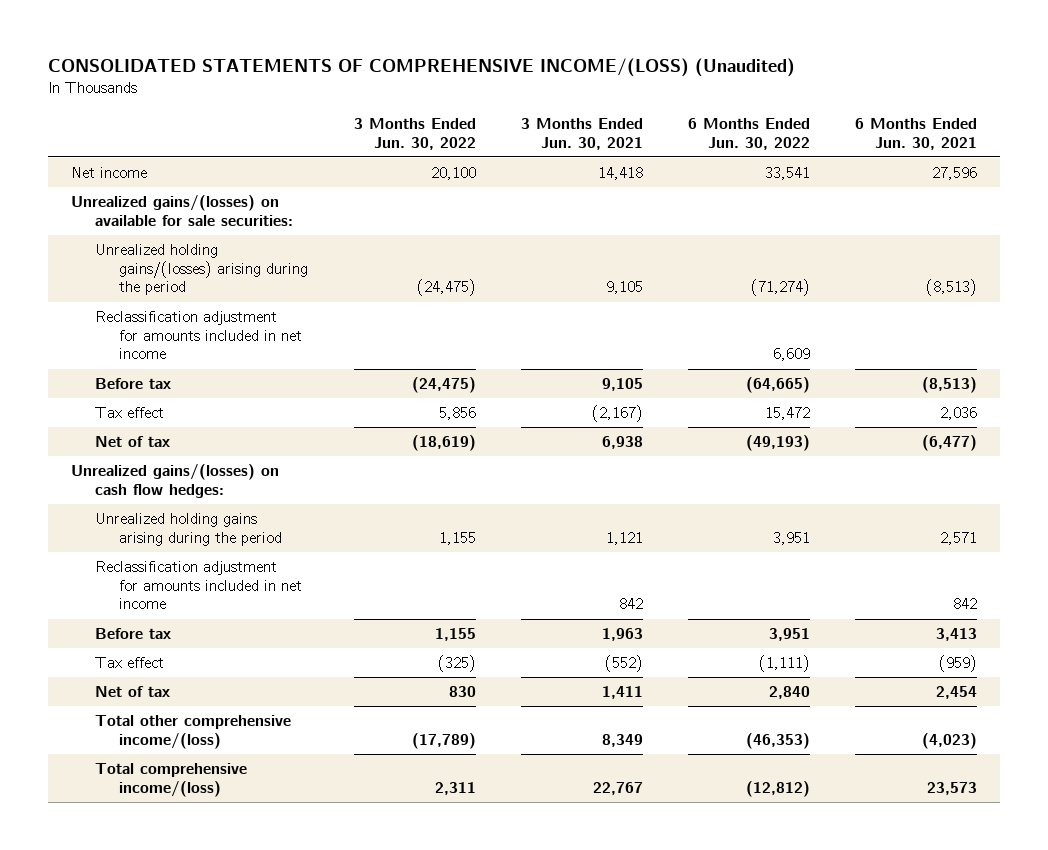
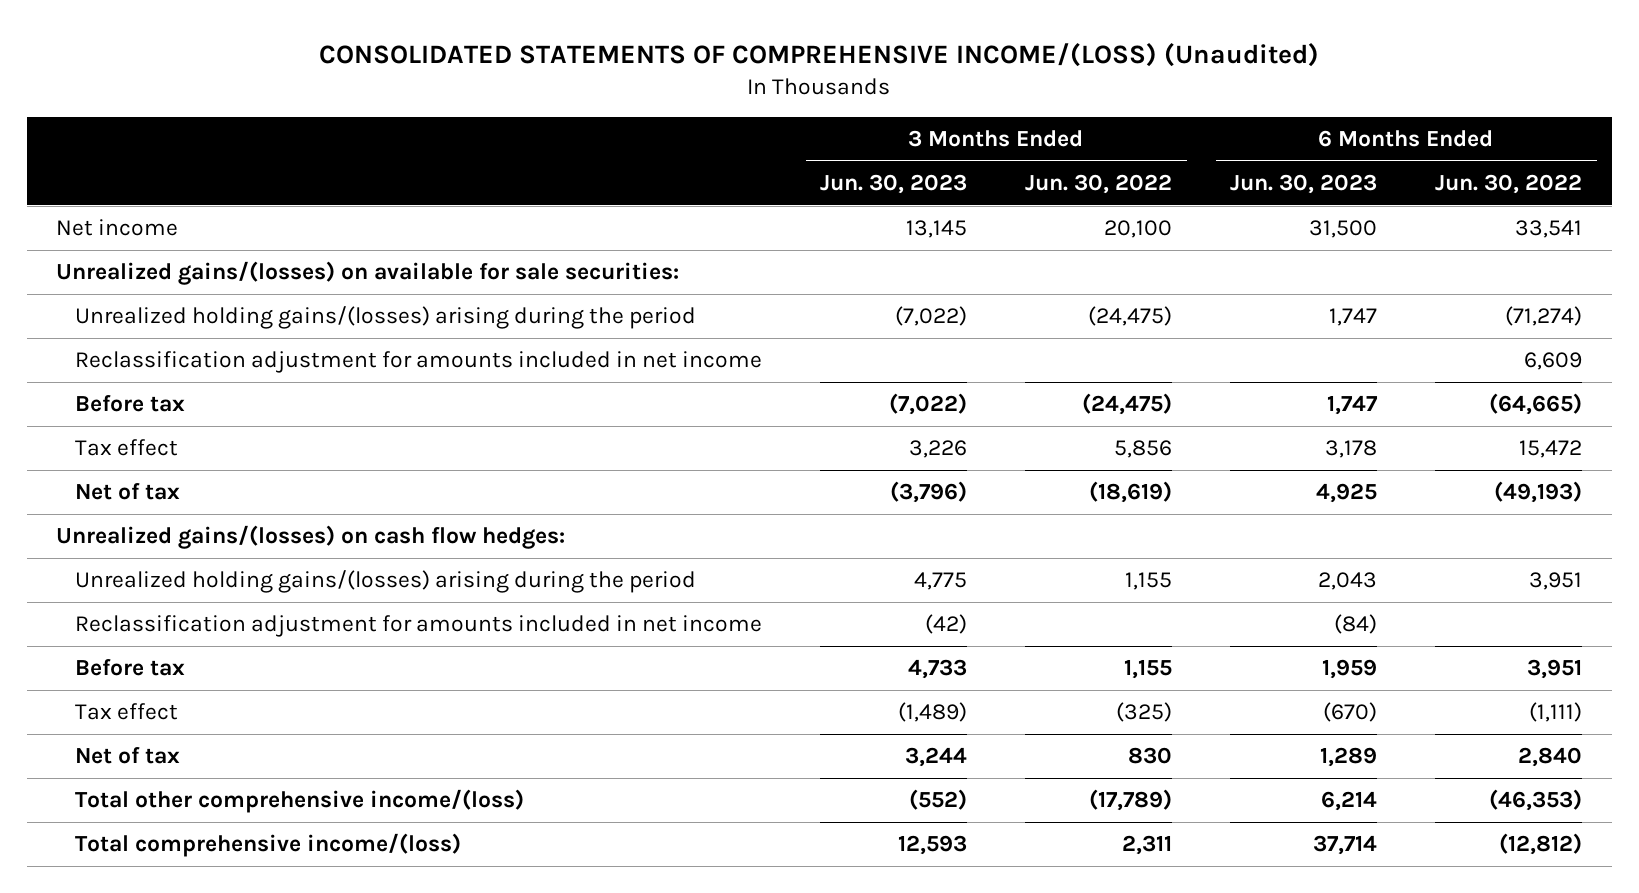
[520,117,643,150] 3 Months Ended Jun. 30, 2021 -> none
[855,117,978,150] 6 Months Ended Jun. 30, 2021 -> none
none -> [820,173,968,194] Jun. 30, 2023
none -> [1230,173,1378,194] Jun. 30, 2023
[94,513,283,546] Unrealized holding gains arising during the period -> [74,570,696,594] Unrealized holding gains/(losses) arising during the period

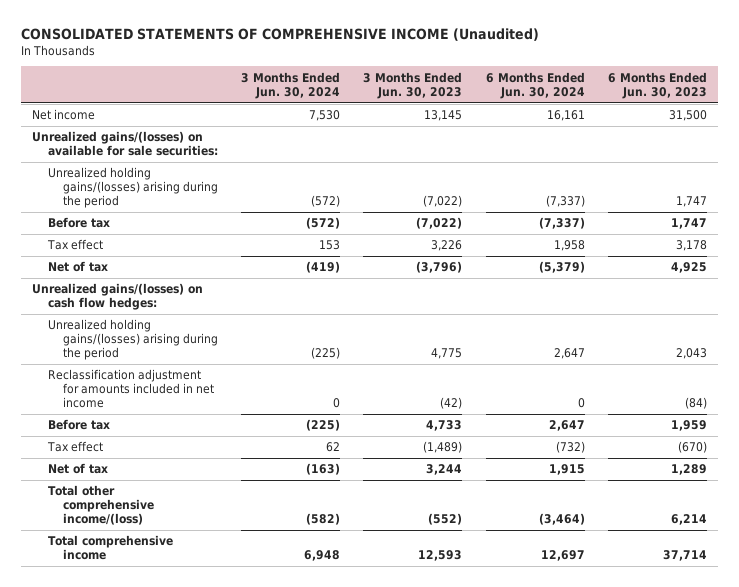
[319,42,1320,67] CONSOLIDATED STATEMENTS OF COMPREHENSIVE INCOME/(LOSS) (Unaudited) -> [20,27,539,41] CONSOLIDATED STATEMENTS OF COMPREHENSIVE INCOME (Unaudited)
[1025,173,1173,194] Jun. 30, 2022 -> none
[1435,173,1583,194] Jun. 30, 2022 -> none
none -> [241,71,341,99] 3 Months Ended Jun. 30, 2024
none -> [485,71,585,99] 6 Months Ended Jun. 30, 2024
[74,351,762,374] Reclassification adjustment for amounts included in net income -> none
[74,833,461,858] Total comprehensive income/(loss) -> [47,535,173,561] Total comprehensive income

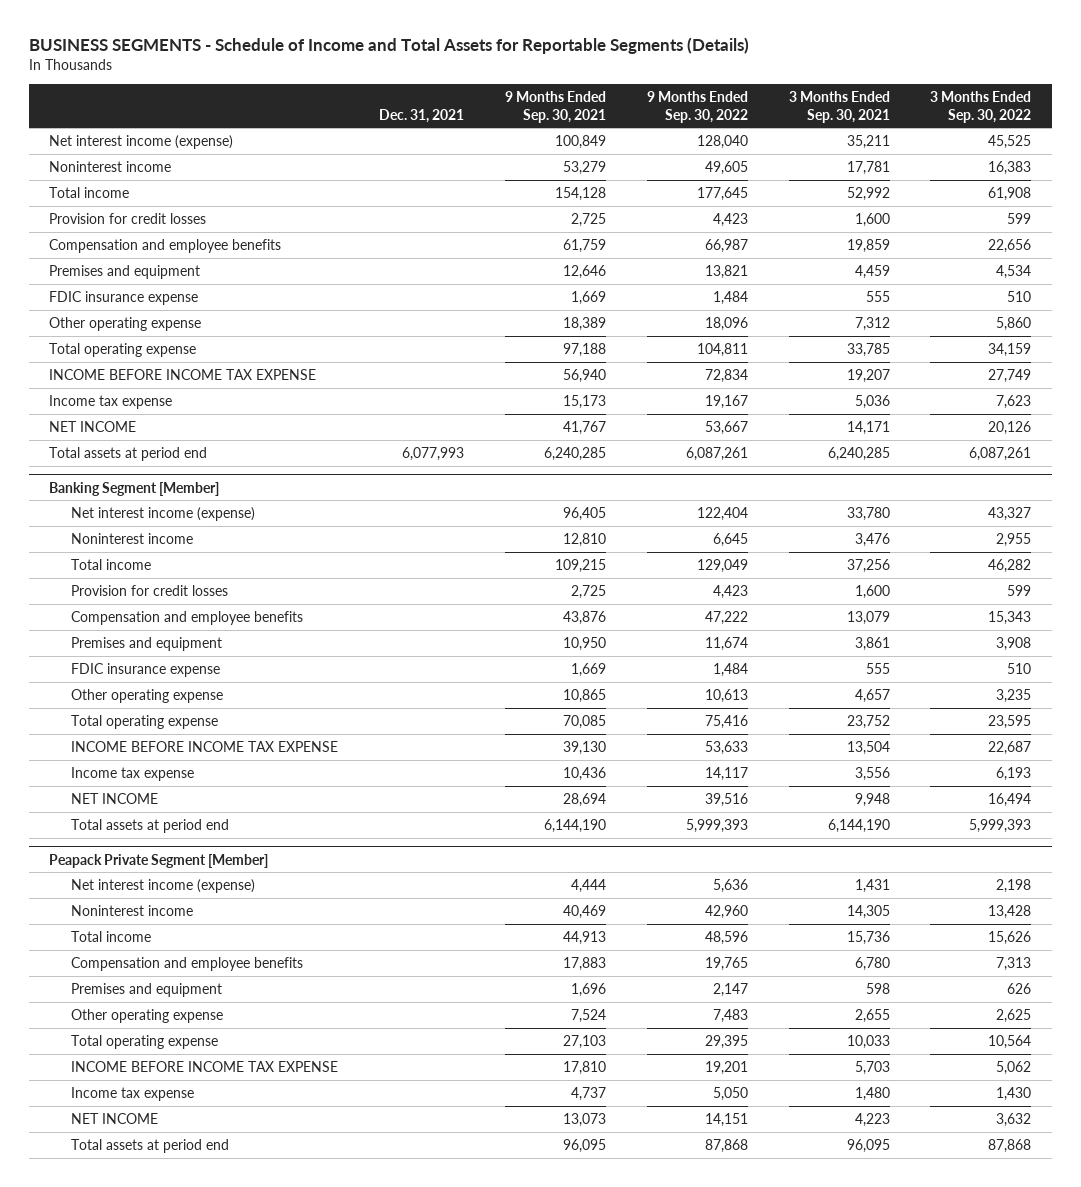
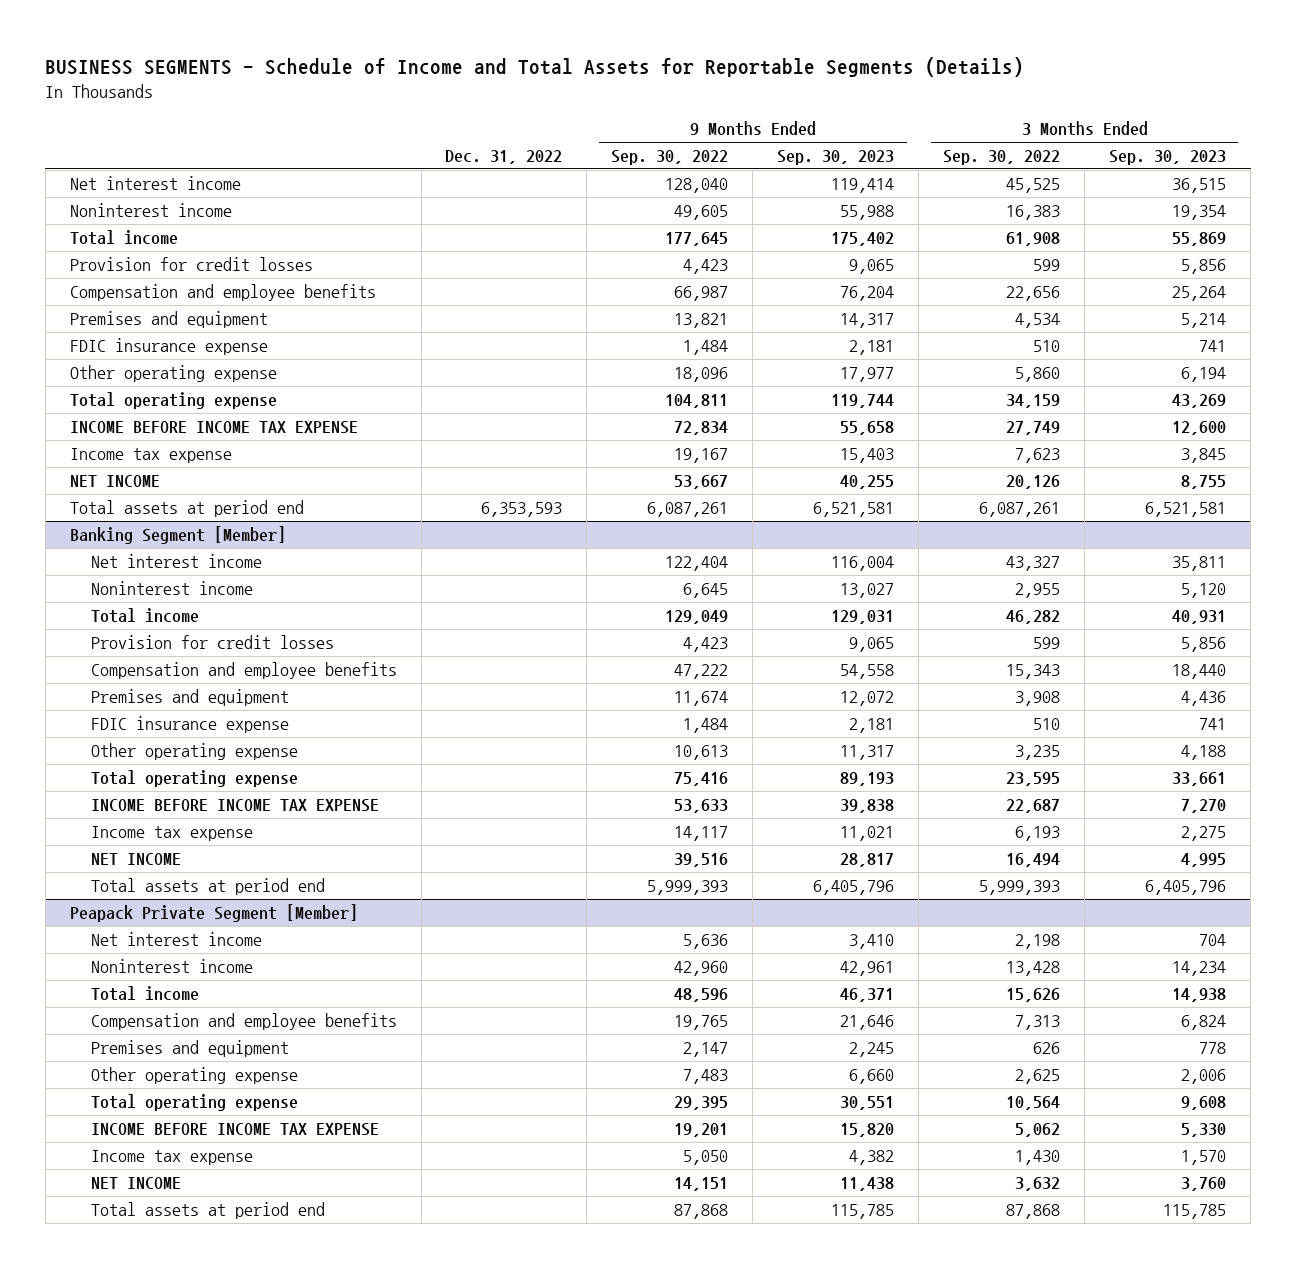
[379,108,465,123] Dec. 31, 2021 -> none
[504,91,606,123] 9 Months Ended Sep. 30, 2021 -> none
[788,91,890,123] 3 Months Ended Sep. 30, 2021 -> none
none -> [445,150,563,165] Dec. 31, 2022
none -> [777,150,895,166] Sep. 30, 2023
none -> [1109,150,1227,166] Sep. 30, 2023
[49,135,234,150] Net interest income (expense) -> [69,176,241,191] Net interest income
[71,507,256,522] Net interest income (expense) -> [90,554,262,569] Net interest income
[71,879,256,894] Net interest income (expense) -> [90,932,262,947] Net interest income

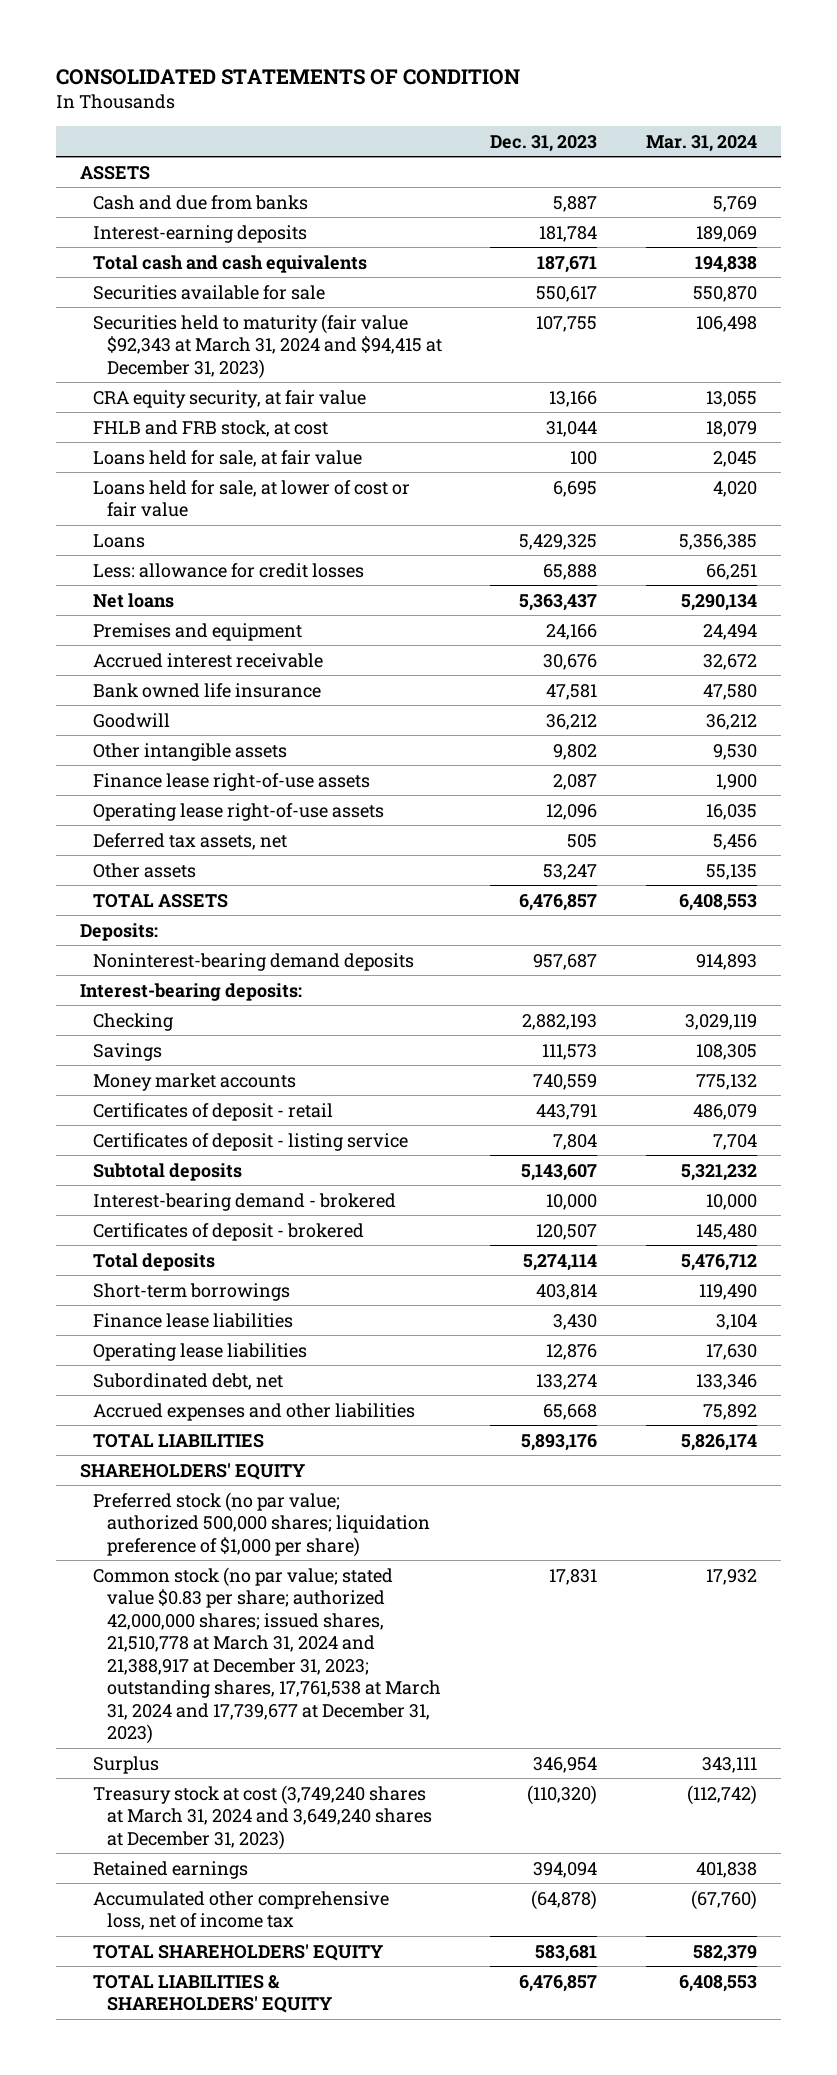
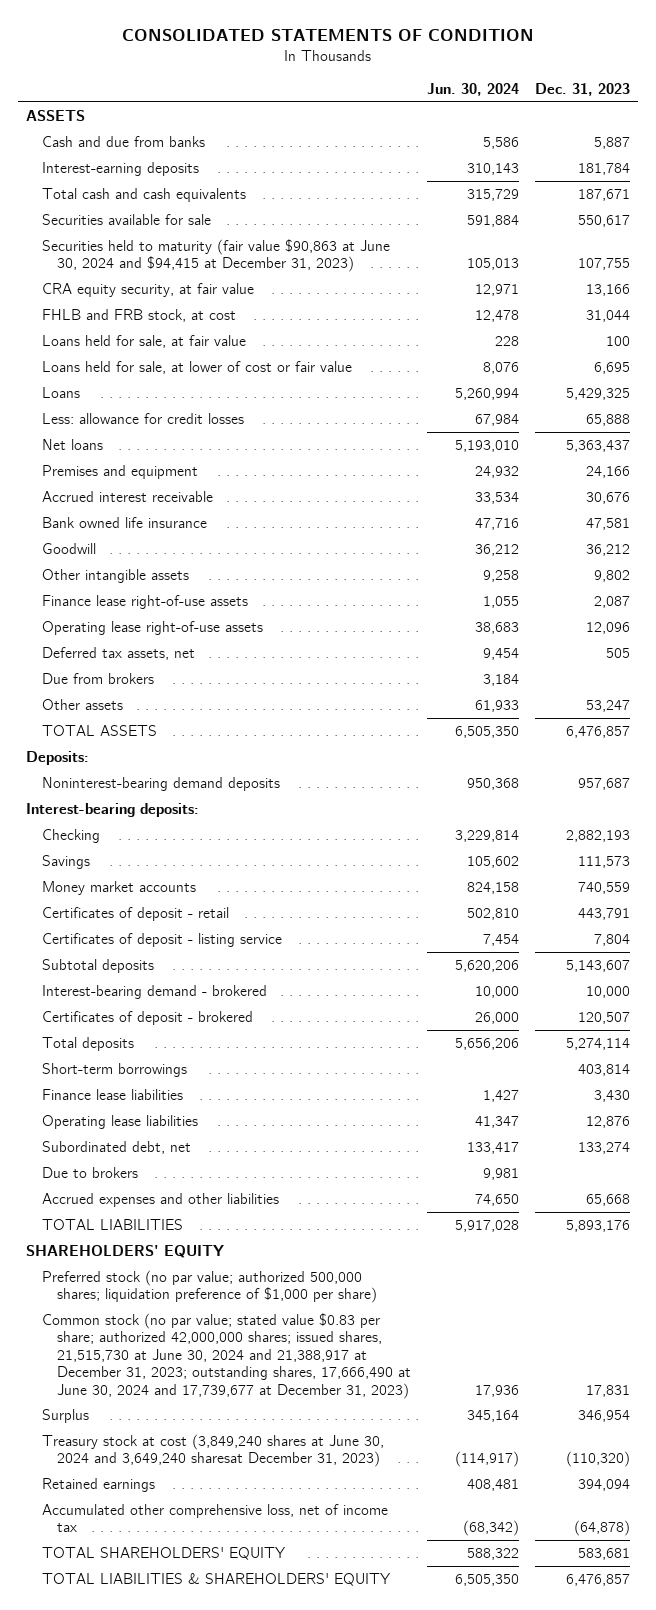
[645,134,757,152] Mar. 31, 2024 -> none
none -> [427,83,520,97] Jun. 30, 2024
[93,313,442,379] Securities held to maturity (fair value $92,343 at March 31, 2024 and $94,415 at December 31, 2023) -> [41,238,390,273] Securities held to maturity (fair value $90,863 at June 30, 2024 and $94,415 at December 31, 2023)
none -> [41,672,154,684] Due from brokers
none -> [41,1166,138,1178] Due to brokers
[93,1566,441,1745] Common stock (no par value; stated value $0.83 per share; authorized 42,000,000 shares; issued shares, 21,510,778 at March 31, 2024 and 21,388,917 at December 31, 2023; outstanding shares, 17,761,538 at March 31, 2024 and 17,739,677 at December 31, 2023) -> [41,1312,412,1399] Common stock (no par value; stated value $0.83 per share; authorized 42,000,000 shares; issued shares, 21,515,730 at June 30, 2024 and 21,388,917 at December 31, 2023; outstanding shares, 17,666,490 at June 30, 2024 and 17,739,677 at December 31, 2023)
[93,1784,432,1850] Treasury stock at cost (3,749,240 shares at March 31, 2024 and 3,649,240 shares at December 31, 2023) -> [41,1433,384,1468] Treasury stock at cost (3,849,240 shares at June 30, 2024 and 3,649,240 sharesat December 31, 2023)

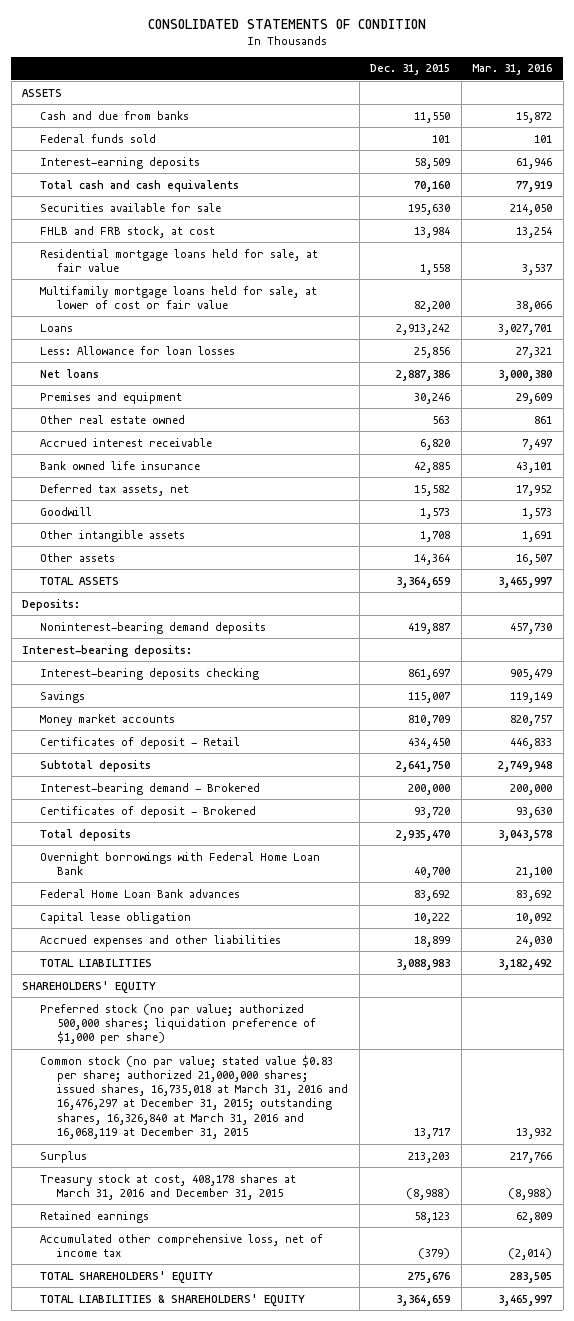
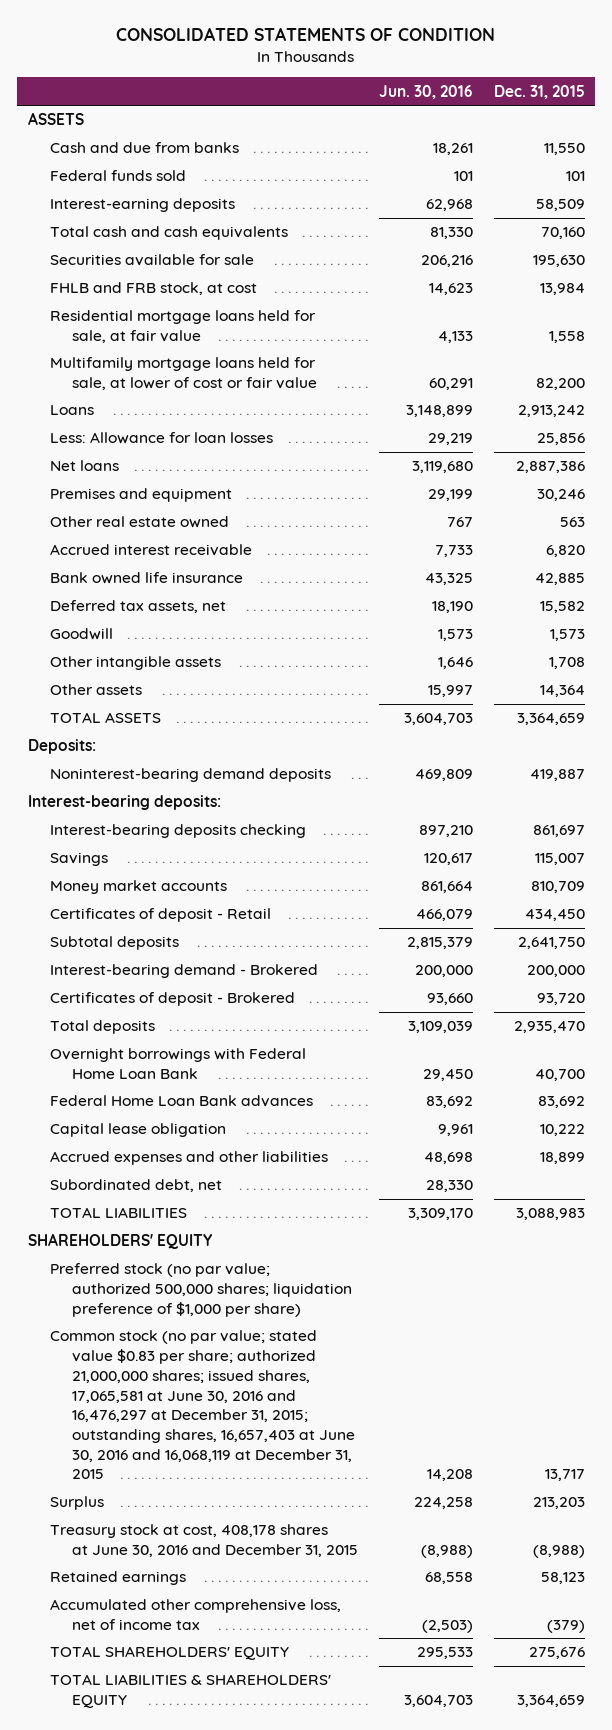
[472,64,553,76] Mar. 31, 2016 -> none
none -> [378,84,473,99] Jun. 30, 2016
none -> [49,1179,222,1193] Subordinated debt, net
[39,1054,349,1140] Common stock (no par value; stated value $0.83 per share; authorized 21,000,000 shares; issued shares, 16,735,018 at March 31, 2016 and 16,476,297 at December 31, 2015; outstanding shares, 16,326,840 at March 31, 2016 and 16,068,119 at December 31, 2015 -> [49,1330,355,1480] Common stock (no par value; stated value $0.83 per share; authorized 21,000,000 shares; issued shares, 17,065,581 at June 30, 2016 and 16,476,297 at December 31, 2015; outstanding shares, 16,657,403 at June 30, 2016 and 16,068,119 at December 31, 2015
[39,1173,296,1200] Treasury stock at cost, 408,178 shares at March 31, 2016 and December 31, 2015 -> [49,1524,358,1558] Treasury stock at cost, 408,178 shares at June 30, 2016 and December 31, 2015

